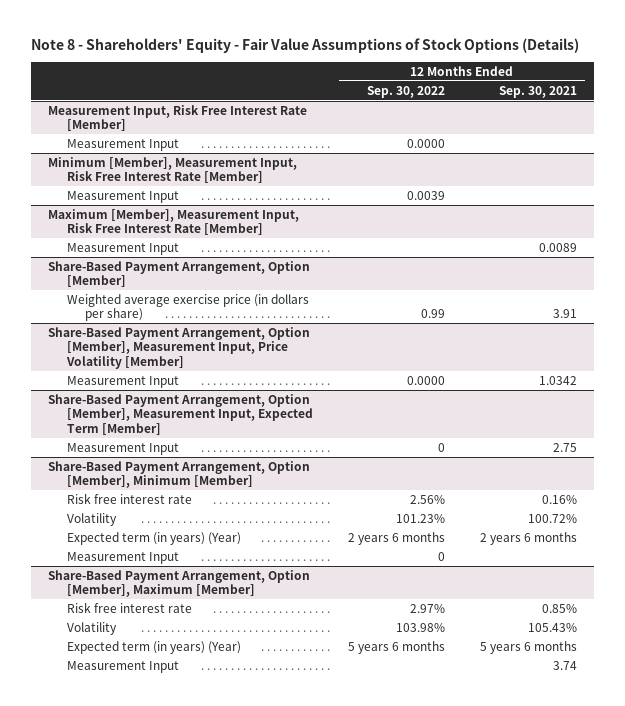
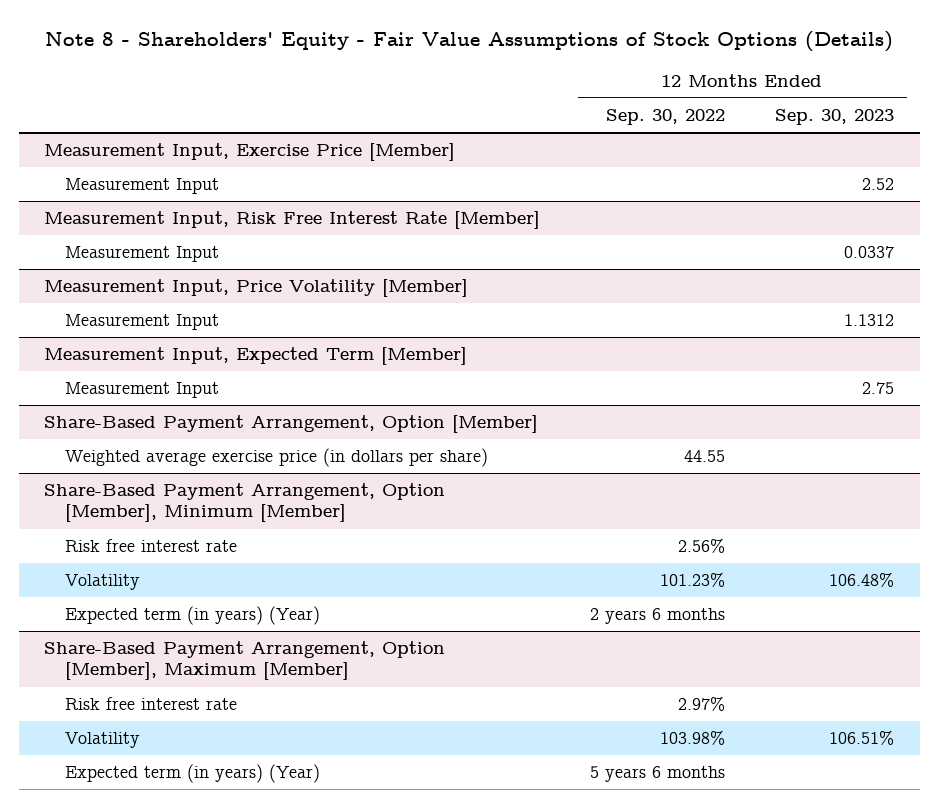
[498,85,577,98] Sep. 30, 2021 -> none
none -> [775,109,895,126] Sep. 30, 2023
none -> [44,143,456,162] Measurement Input, Exercise Price [Member]
none -> [64,178,219,195] Measurement Input
[66,138,179,151] Measurement Input -> none
[48,156,298,184] Minimum [Member], Measurement Input, Risk Free Interest Rate [Member] -> none
[66,190,179,203] Measurement Input -> none
[48,208,300,236] Maximum [Member], Measurement Input, Risk Free Interest Rate [Member] -> none
none -> [44,279,469,298] Measurement Input, Price Volatility [Member]
none -> [64,314,219,331] Measurement Input
none -> [44,347,468,366] Measurement Input, Expected Term [Member]
none -> [64,382,219,399] Measurement Input
[48,326,311,369] Share-Based Payment Arrangement, Option [Member], Measurement Input, Price Volatility [Member] -> none
[66,375,179,388] Measurement Input -> none
[48,393,313,435] Share-Based Payment Arrangement, Option [Member], Measurement Input, Expected Term [Member] -> none
[66,442,179,455] Measurement Input -> none
[420,309,445,319] 0.99 -> [684,450,726,463] 44.55
[66,551,179,564] Measurement Input -> none
[66,660,179,673] Measurement Input -> none

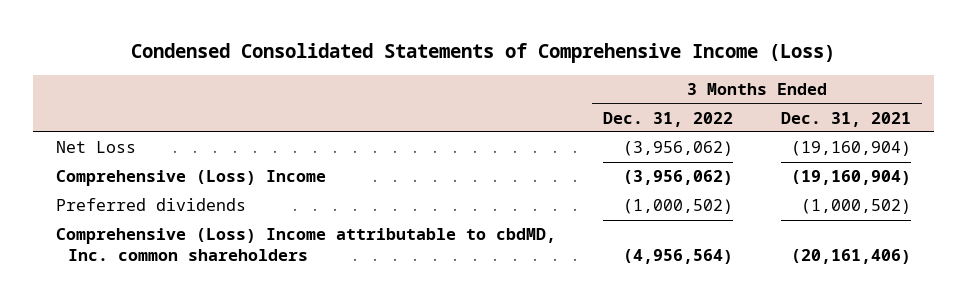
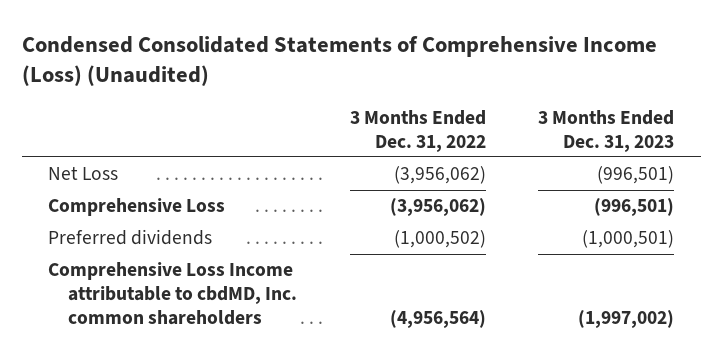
[131,43,836,64] Condensed Consolidated Statements of Comprehensive Income (Loss) -> [21,35,657,87] Condensed Consolidated Statements of Comprehensive Income (Loss) (Unaudited)
[780,111,911,127] Dec. 31, 2021 -> none
none -> [538,109,675,152] 3 Months Ended Dec. 31, 2023
[56,170,327,187] Comprehensive (Loss) Income -> [47,198,225,217] Comprehensive Loss
[56,228,557,262] Comprehensive (Loss) Income attributable to cbdMD, Inc. common shareholders -> [47,262,298,325] Comprehensive Loss Income attributable to cbdMD, Inc. common shareholders

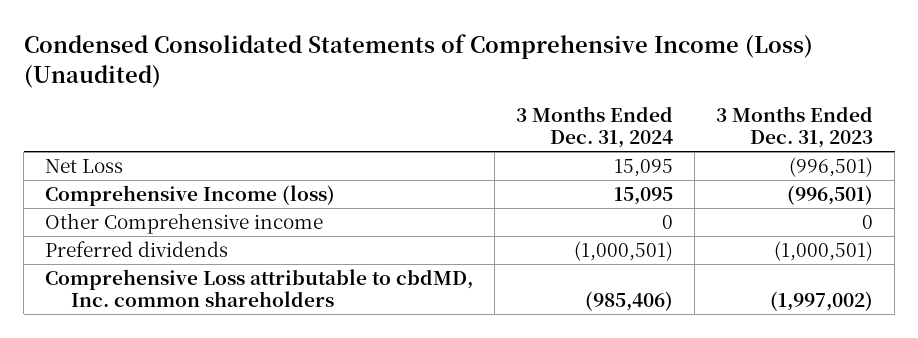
[349,109,486,152] 3 Months Ended Dec. 31, 2022 -> none
none -> [516,106,674,149] 3 Months Ended Dec. 31, 2024
[47,198,225,217] Comprehensive Loss -> [45,184,336,206] Comprehensive Income (loss)
none -> [45,212,324,234] Other Comprehensive income
[47,262,298,325] Comprehensive Loss Income attributable to cbdMD, Inc. common shareholders -> [45,268,474,307] Comprehensive Loss attributable to cbdMD, Inc. common shareholders

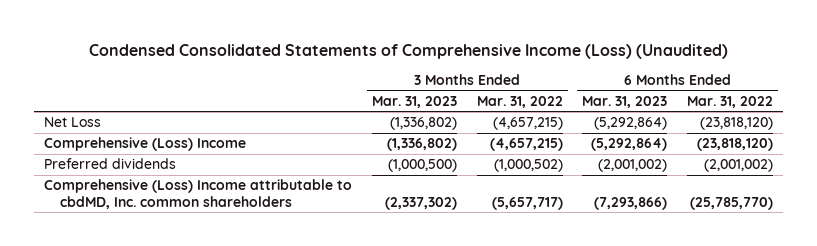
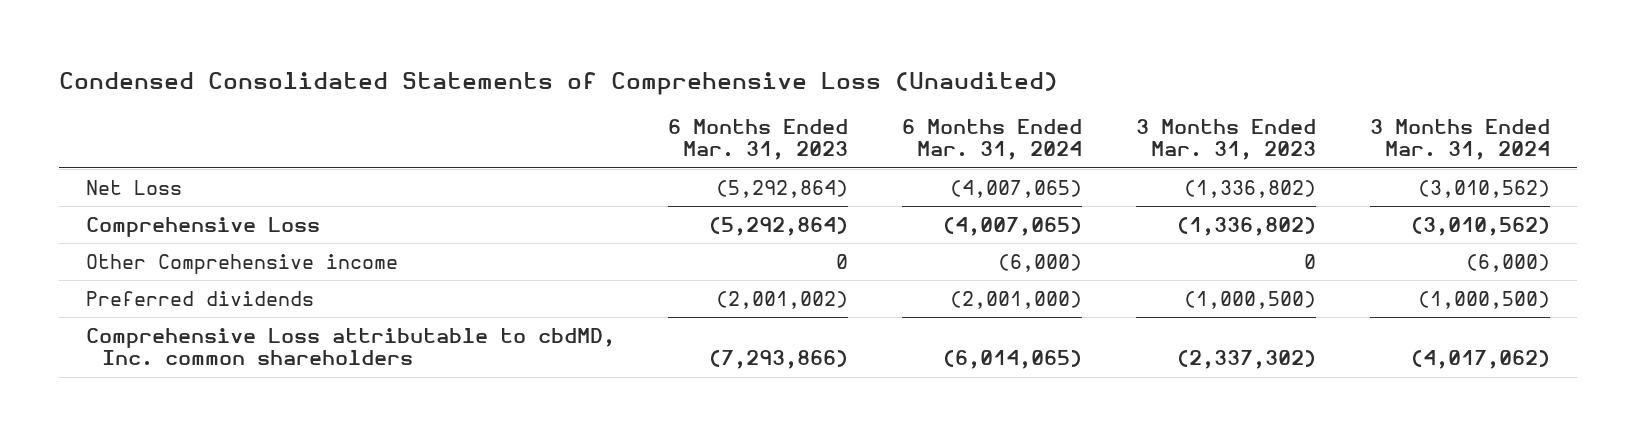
[88,44,728,60] Condensed Consolidated Statements of Comprehensive Income (Loss) (Unaudited) -> [58,71,1058,95] Condensed Consolidated Statements of Comprehensive Loss (Unaudited)
[476,95,563,108] Mar. 31, 2022 -> none
[686,95,773,108] Mar. 31, 2022 -> none
none -> [902,119,1083,161] 6 Months Ended Mar. 31, 2024
none -> [1369,119,1550,161] 3 Months Ended Mar. 31, 2024
[44,137,247,152] Comprehensive (Loss) Income -> [85,216,320,237] Comprehensive Loss
none -> [85,253,398,274] Other Comprehensive income
[44,179,353,209] Comprehensive (Loss) Income attributable to cbdMD, Inc. common shareholders -> [85,327,615,367] Comprehensive Loss attributable to cbdMD, Inc. common shareholders

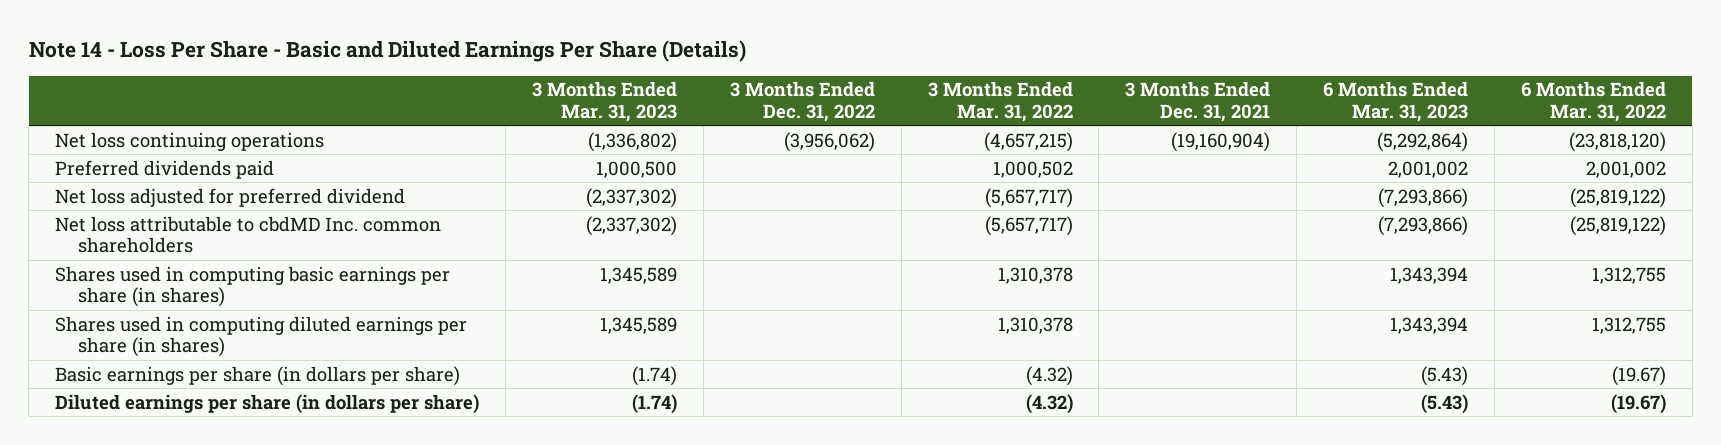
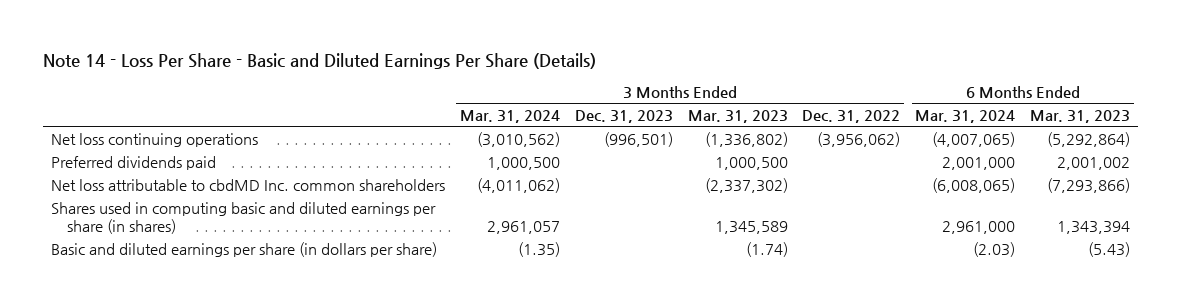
[927,81,1073,122] 3 Months Ended Mar. 31, 2022 -> none
[1125,81,1271,122] 3 Months Ended Dec. 31, 2021 -> none
[1520,81,1666,122] 6 Months Ended Mar. 31, 2022 -> none
none -> [459,109,560,123] Mar. 31, 2024
none -> [574,109,673,123] Dec. 31, 2023
none -> [915,109,1016,123] Mar. 31, 2024
[55,187,406,207] Net loss adjusted for preferred dividend -> none
[55,315,468,358] Shares used in computing diluted earnings per share (in shares) -> none
[55,393,480,414] Diluted earnings per share (in dollars per share) -> none
[55,265,451,308] Shares used in computing basic earnings per share (in shares) -> [50,201,436,234] Shares used in computing basic and diluted earnings per share (in shares)
[55,365,461,386] Basic earnings per share (in dollars per share) -> [50,241,437,257] Basic and diluted earnings per share (in dollars per share)

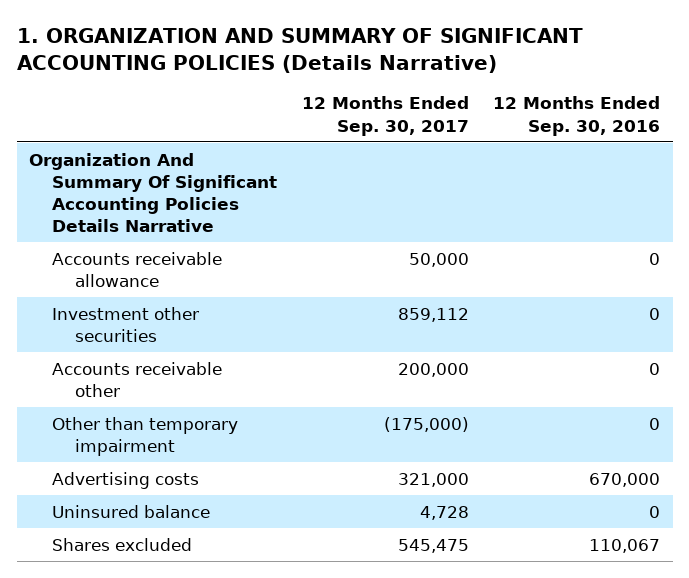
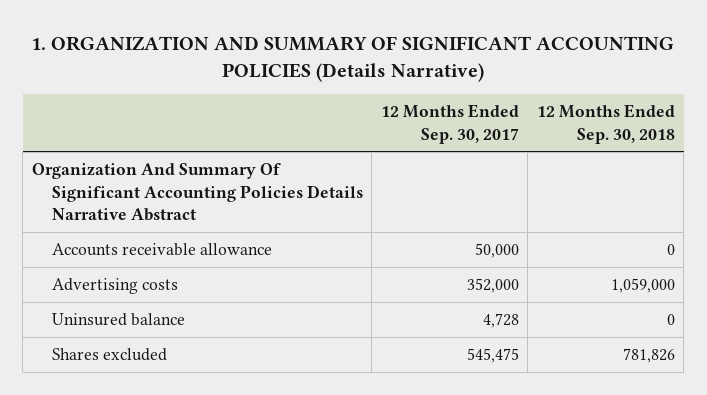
[493,96,661,136] 12 Months Ended Sep. 30, 2016 -> none
none -> [536,104,675,144] 12 Months Ended Sep. 30, 2018
[28,152,278,232] Organization And Summary Of Significant Accounting Policies Details Narrative -> [31,163,363,221] Organization And Summary Of Significant Accounting Policies Details Narrative Abstract
[52,306,200,342] Investment other securities -> none
[52,361,223,397] Accounts receivable other -> none
[52,416,239,456] Other than temporary impairment -> none
[397,472,469,487] 321,000 -> [466,278,519,294] 352,000

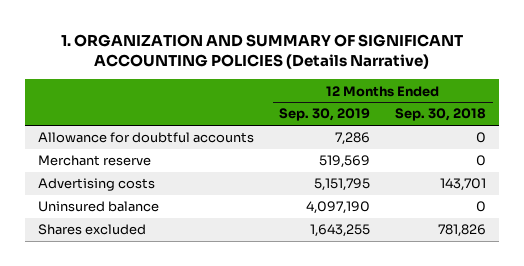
[380,104,519,144] 12 Months Ended Sep. 30, 2017 -> none
none -> [279,108,371,122] Sep. 30, 2019
[31,163,363,221] Organization And Summary Of Significant Accounting Policies Details Narrative Abstract -> none
[51,243,272,257] Accounts receivable allowance -> [37,132,254,144] Allowance for doubtful accounts
none -> [37,155,151,167] Merchant reserve
[610,278,675,294] 1,059,000 -> [440,178,487,192] 143,701

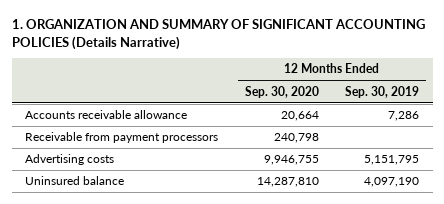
[395,108,487,122] Sep. 30, 2018 -> none
none -> [244,85,319,98] Sep. 30, 2020
[37,155,151,167] Merchant reserve -> none
[37,132,254,144] Allowance for doubtful accounts -> [25,110,188,120] Accounts receivable allowance
none -> [25,132,219,144] Receivable from payment processors
[37,224,146,236] Shares excluded -> none

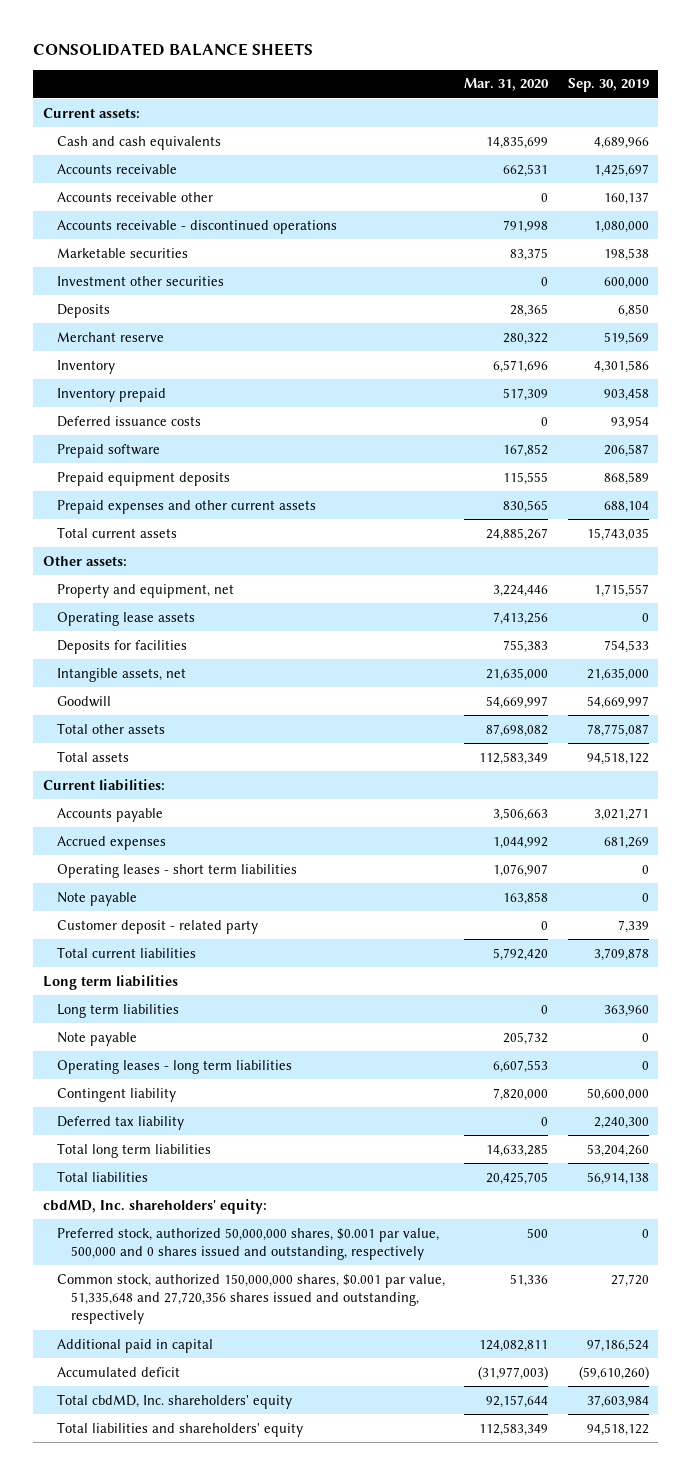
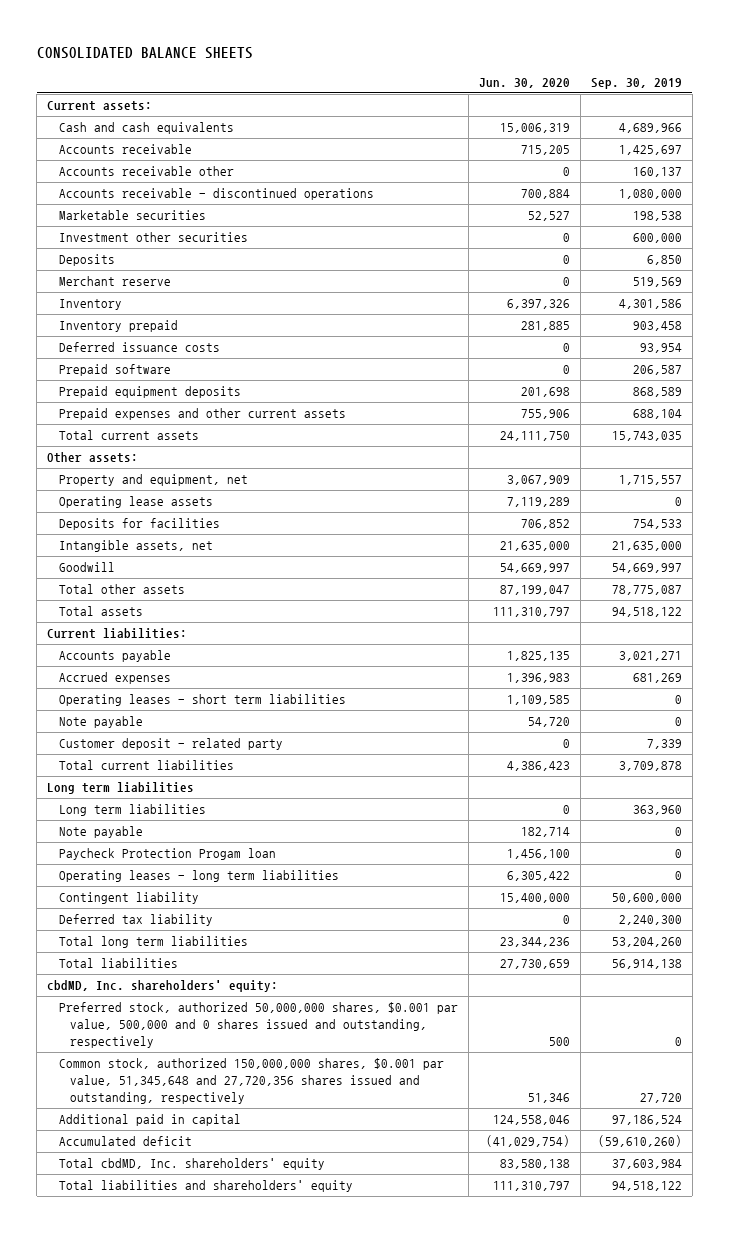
[464,78,550,92] Mar. 31, 2020 -> none
none -> [478,77,570,88] Jun. 30, 2020
none -> [58,848,276,861] Paycheck Protection Progam loan
[57,1273,446,1325] Common stock, authorized 150,000,000 shares, $0.001 par value, 51,335,648 and 27,720,356 shares issued and outstanding, respectively -> [58,1058,444,1105] Common stock, authorized 150,000,000 shares, $0.001 par value, 51,345,648 and 27,720,356 shares issued and outstanding, respectively

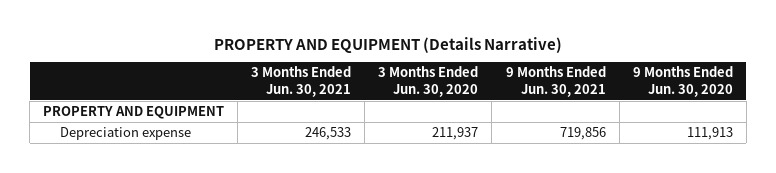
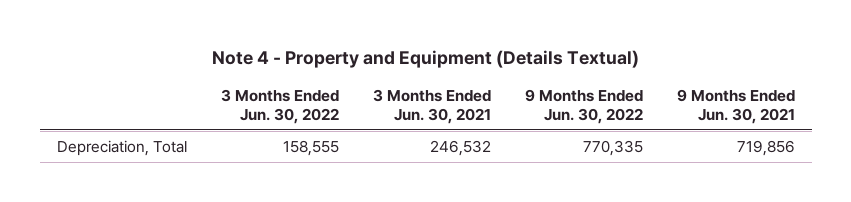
[213,36,562,53] PROPERTY AND EQUIPMENT (Details Narrative) -> [211,49,639,68] Note 4 - Property and Equipment (Details Textual)
[378,66,479,98] 3 Months Ended Jun. 30, 2020 -> none
[632,66,733,98] 9 Months Ended Jun. 30, 2020 -> none
none -> [220,88,339,125] 3 Months Ended Jun. 30, 2022
none -> [524,88,643,125] 9 Months Ended Jun. 30, 2022
[43,106,225,120] PROPERTY AND EQUIPMENT -> none
[59,127,191,141] Depreciation expense -> [56,139,187,156] Depreciation, Total
[305,127,352,141] 246,533 -> [429,139,491,156] 246,532

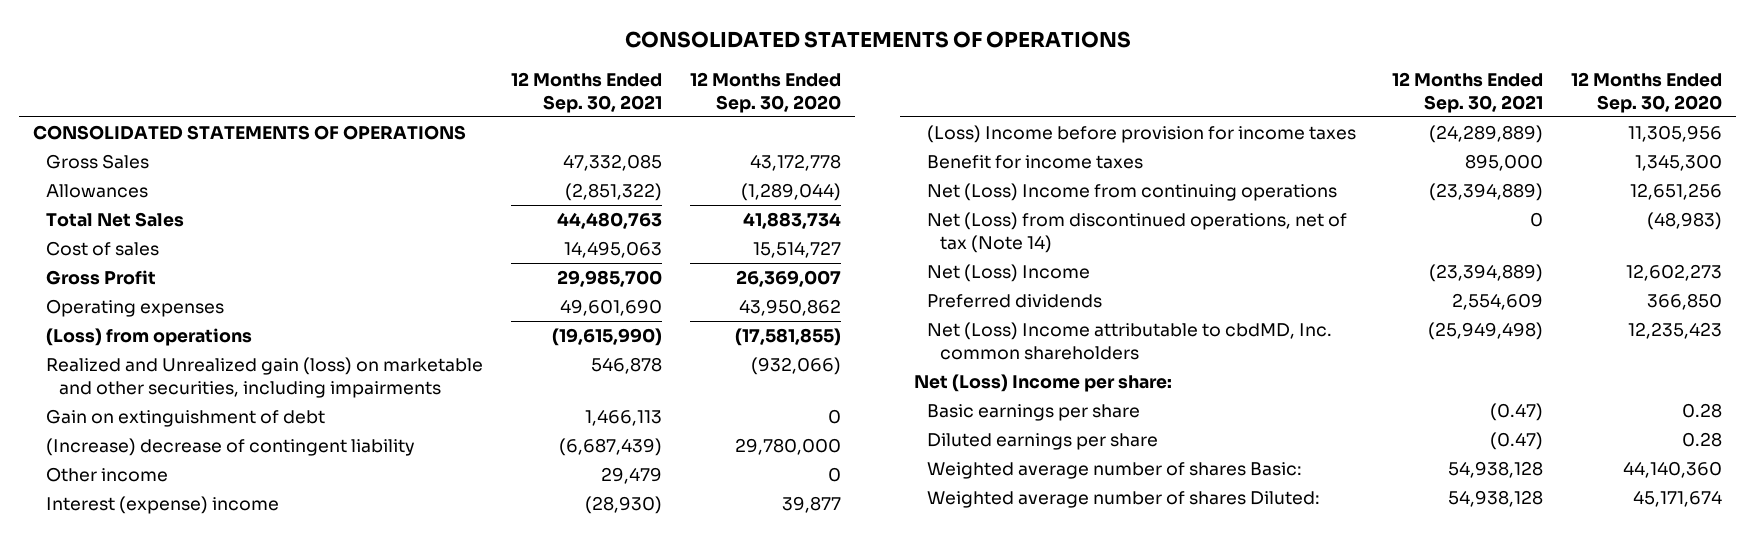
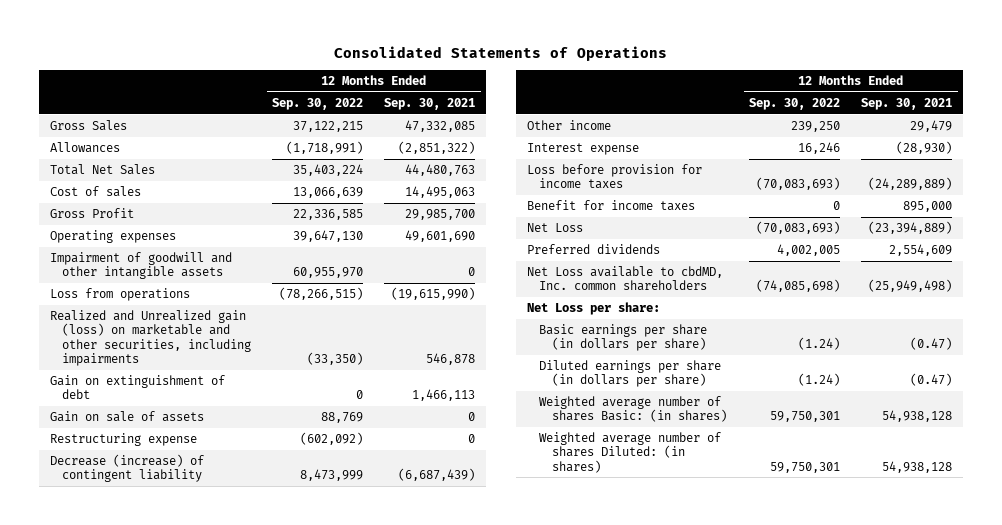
[624,30,1131,48] CONSOLIDATED STATEMENTS OF OPERATIONS -> [334,45,668,61] Consolidated Statements of Operations
[690,71,842,113] 12 Months Ended Sep. 30, 2020 -> none
none -> [272,98,364,111] Sep. 30, 2022
[33,125,467,141] CONSOLIDATED STATEMENTS OF OPERATIONS -> none
none -> [49,252,232,280] Impairment of goodwill and other intangible assets
[46,328,253,347] (Loss) from operations -> [49,288,190,302] Loss from operations
none -> [49,411,204,423] Gain on sale of assets
none -> [49,433,197,447] Restructuring expense
[46,438,416,457] (Increase) decrease of contingent liability -> [49,454,204,483] Decrease (increase) of contingent liability
[46,496,280,515] Interest (expense) income -> [526,143,639,156] Interest expense
[926,125,1356,144] (Loss) Income before provision for income taxes -> [526,164,702,190] Loss before provision for income taxes
[926,183,1337,202] Net (Loss) Income from continuing operations -> none
[926,212,1347,254] Net (Loss) from discontinued operations, net of tax (Note 14) -> none
[926,264,1090,283] Net (Loss) Income -> [526,223,583,233] Net Loss
[926,322,1332,361] Net (Loss) Income attributable to cbdMD, Inc. common shareholders -> [526,266,723,292] Net Loss available to cbdMD, Inc. common shareholders
[913,374,1172,393] Net (Loss) Income per share: -> [526,302,660,316] Net Loss per share:
[926,404,1140,422] Basic earnings per share -> [539,324,708,352] Basic earnings per share (in dollars per share)
[926,433,1158,451] Diluted earnings per share -> [539,360,722,388] Diluted earnings per share (in dollars per share)
[926,462,1302,480] Weighted average number of shares Basic: -> [539,396,728,423] Weighted average number of shares Basic: (in shares)
[926,491,1320,509] Weighted average number of shares Diluted: -> [539,432,722,473] Weighted average number of shares Diluted: (in shares)

